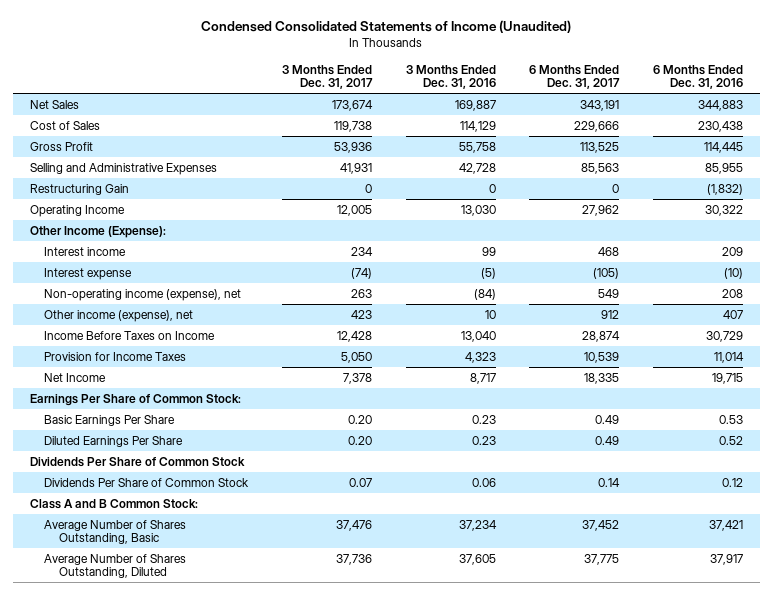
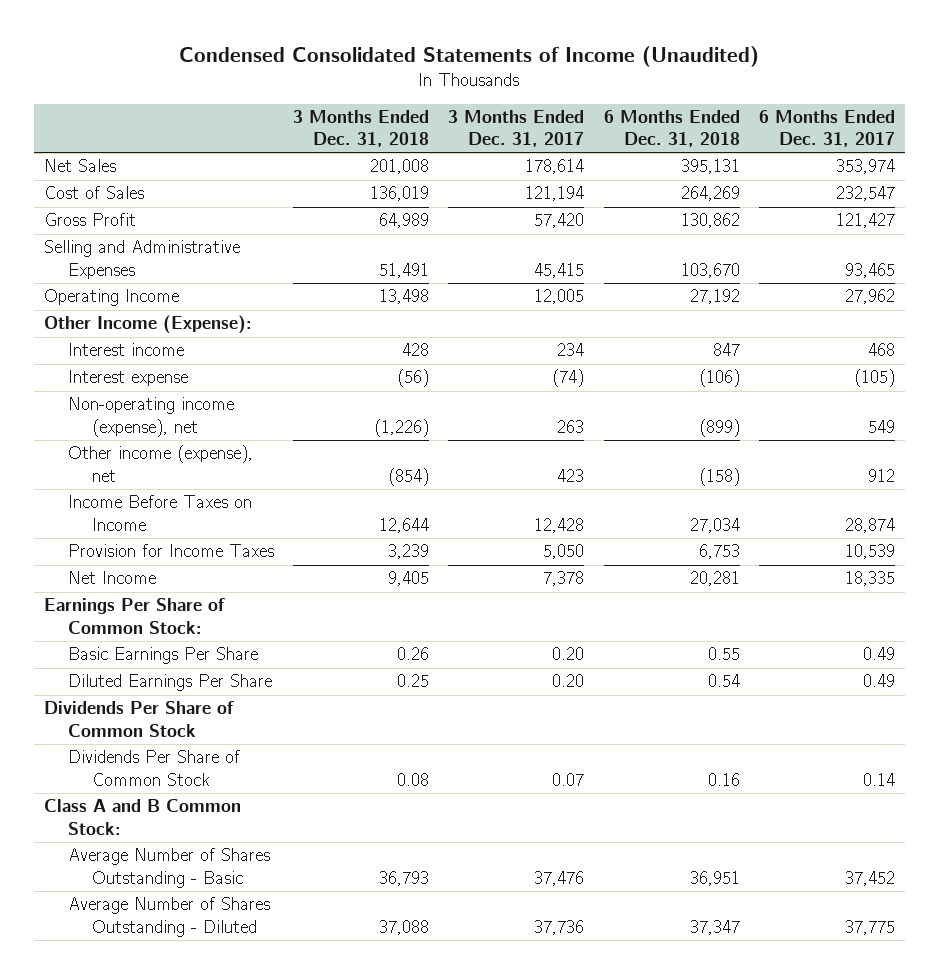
[405,64,496,90] 3 Months Ended Dec. 31, 2016 -> none
[653,64,744,90] 6 Months Ended Dec. 31, 2016 -> none
none -> [293,110,430,148] 3 Months Ended Dec. 31, 2018
none -> [603,110,740,148] 6 Months Ended Dec. 31, 2018
[29,183,129,195] Restructuring Gain -> none
[331,99,373,111] 173,674 -> [525,159,585,175] 178,614
[580,99,620,111] 343,191 -> [835,159,895,175] 353,974
[333,120,372,132] 119,738 -> [525,186,585,202] 121,194
[574,120,620,132] 229,666 -> [835,186,895,202] 232,547
[333,141,372,153] 53,936 -> [534,213,585,229] 57,420
[580,141,620,153] 113,525 -> [835,213,895,229] 121,427
[339,162,372,174] 41,931 -> [534,262,585,278] 45,415
[581,162,620,174] 85,563 -> [844,262,895,278] 93,465
[44,519,187,545] Average Number of Shares Outstanding, Basic -> [67,848,270,888] Average Number of Shares Outstanding - Basic
[44,553,187,579] Average Number of Shares Outstanding, Diluted -> [67,897,270,937] Average Number of Shares Outstanding - Diluted

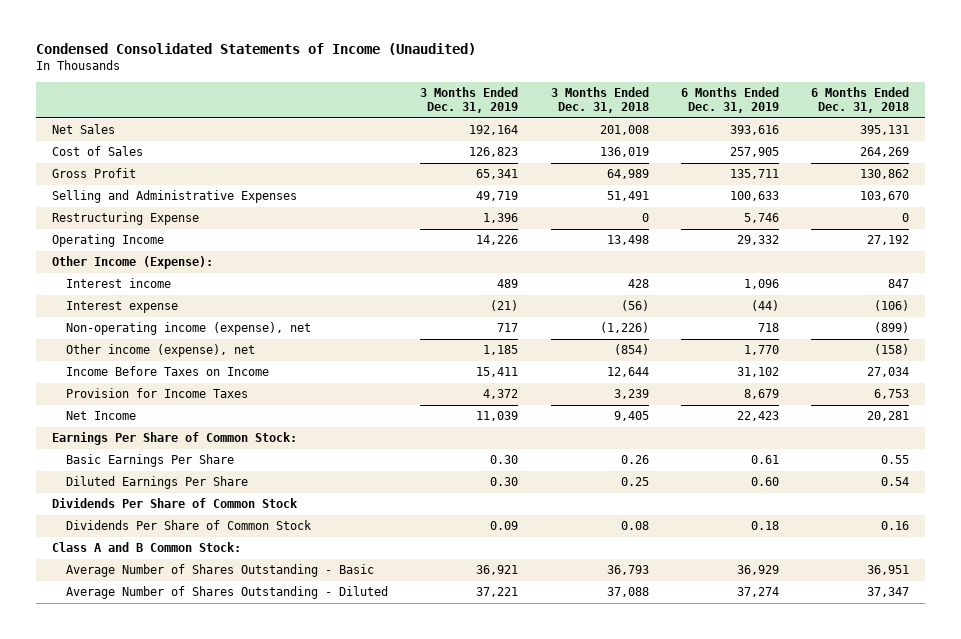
[448,110,585,148] 3 Months Ended Dec. 31, 2017 -> none
[758,110,895,148] 6 Months Ended Dec. 31, 2017 -> none
none -> [420,86,519,113] 3 Months Ended Dec. 31, 2019
none -> [680,86,779,113] 6 Months Ended Dec. 31, 2019
none -> [52,212,200,226] Restructuring Expense

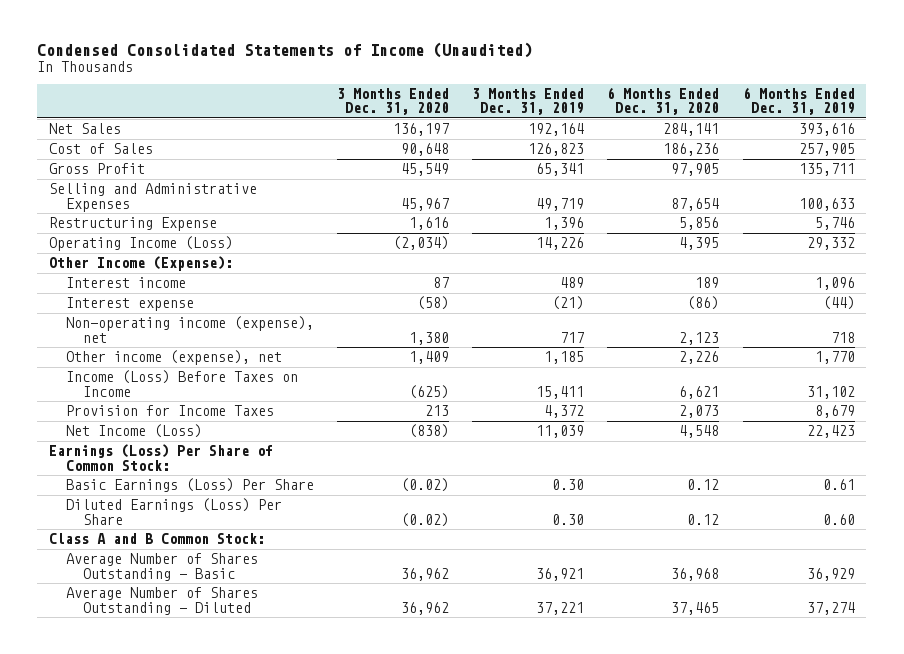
[550,86,649,113] 3 Months Ended Dec. 31, 2018 -> none
[810,86,909,113] 6 Months Ended Dec. 31, 2018 -> none
none -> [337,88,450,116] 3 Months Ended Dec. 31, 2020
none -> [607,87,720,116] 6 Months Ended Dec. 31, 2020
[52,234,165,248] Operating Income -> [48,236,233,252] Operating Income (Loss)
[66,366,270,377] Income Before Taxes on Income -> [65,370,298,397] Income (Loss) Before Taxes on Income
[52,498,299,509] Dividends Per Share of Common Stock -> none
[66,520,313,531] Dividends Per Share of Common Stock -> none
[66,411,137,421] Net Income -> [65,424,202,439] Net Income (Loss)
[52,432,298,446] Earnings Per Share of Common Stock: -> [48,444,273,471] Earnings (Loss) Per Share of Common Stock:
[66,454,235,468] Basic Earnings Per Share -> [65,478,314,493] Basic Earnings (Loss) Per Share
[66,476,249,490] Diluted Earnings Per Share -> [65,498,282,525] Diluted Earnings (Loss) Per Share

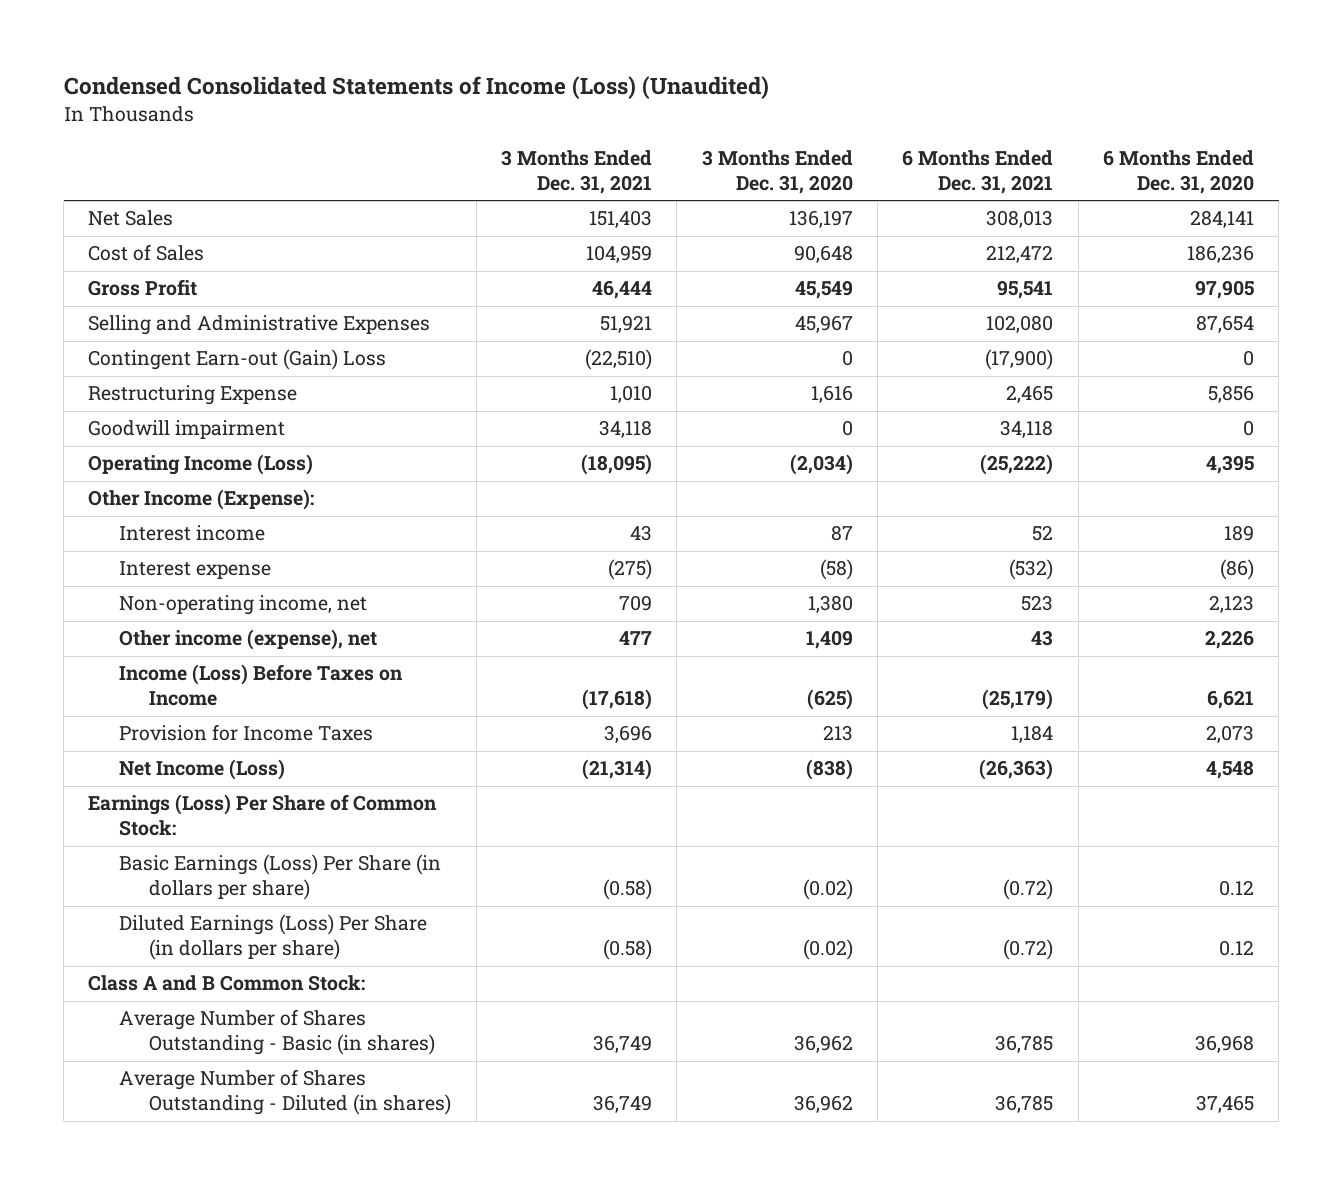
[37,41,533,58] Condensed Consolidated Statements of Income (Unaudited) -> [63,76,769,100] Condensed Consolidated Statements of Income (Loss) (Unaudited)
[472,88,585,116] 3 Months Ended Dec. 31, 2019 -> none
[742,87,855,116] 6 Months Ended Dec. 31, 2019 -> none
none -> [500,149,652,194] 3 Months Ended Dec. 31, 2021
none -> [902,149,1054,194] 6 Months Ended Dec. 31, 2021
none -> [88,349,387,371] Contingent Earn-out (Gain) Loss
none -> [88,420,286,440] Goodwill impairment
[65,316,314,343] Non-operating income (expense), net -> [118,595,367,616] Non-operating income, net
[65,478,314,493] Basic Earnings (Loss) Per Share -> [118,854,441,901] Basic Earnings (Loss) Per Share (in dollars per share)
[65,498,282,525] Diluted Earnings (Loss) Per Share -> [118,914,427,961] Diluted Earnings (Loss) Per Share (in dollars per share)
[65,553,258,581] Average Number of Shares Outstanding - Basic -> [118,1009,436,1056] Average Number of Shares Outstanding - Basic (in shares)
[65,587,258,615] Average Number of Shares Outstanding - Diluted -> [118,1069,452,1116] Average Number of Shares Outstanding - Diluted (in shares)

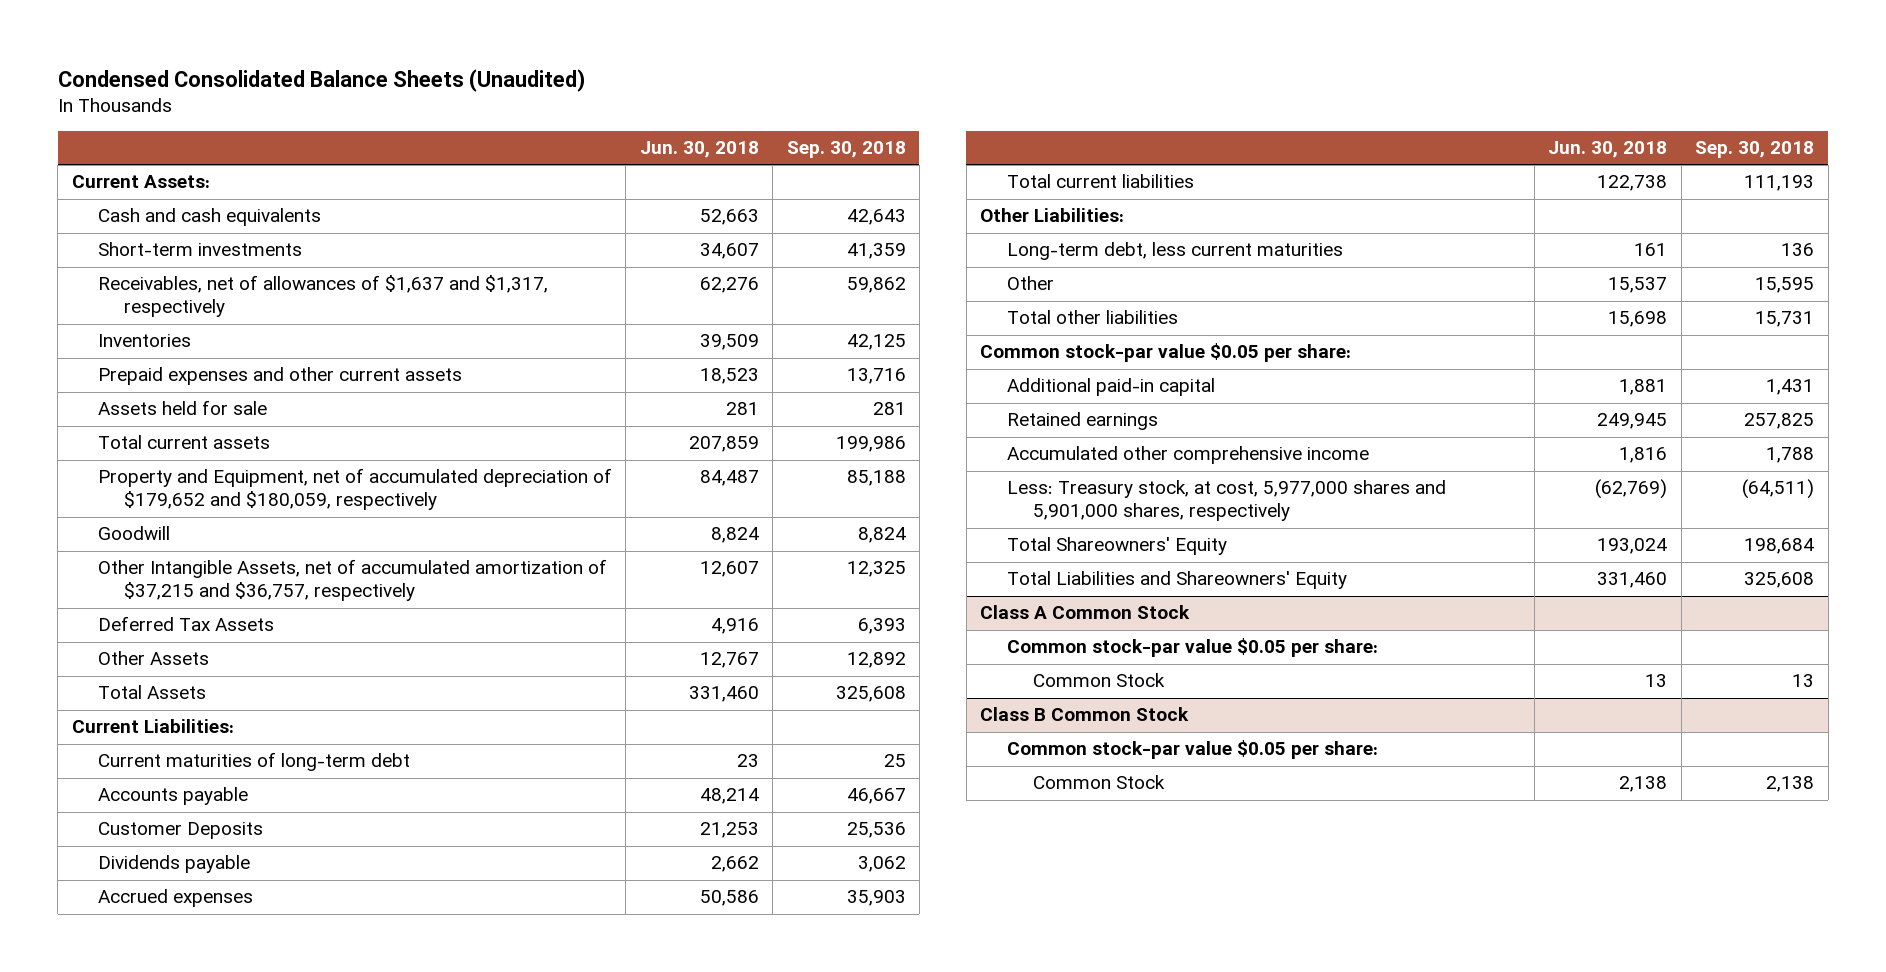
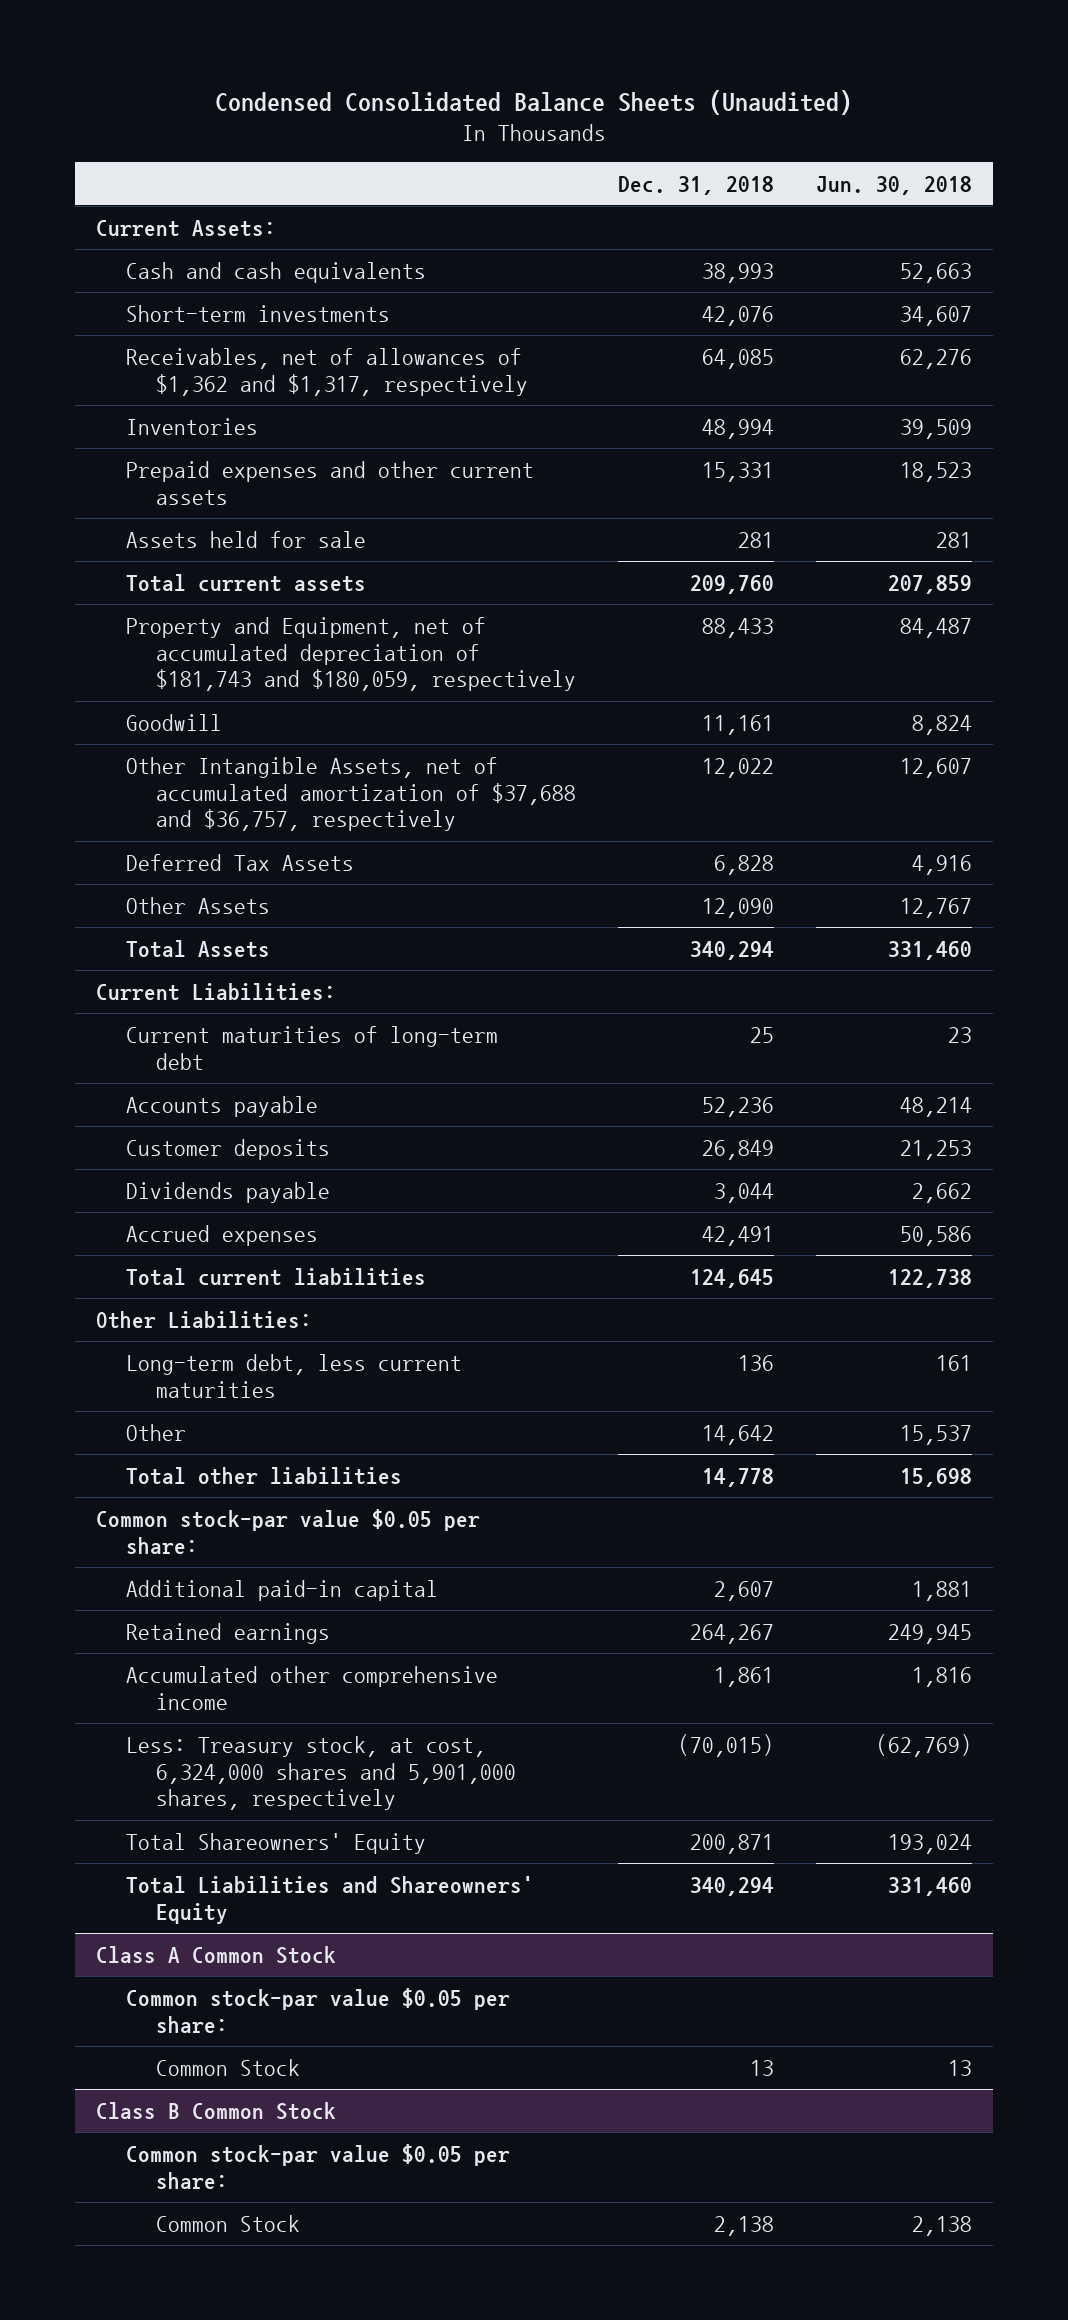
[786,141,906,159] Sep. 30, 2018 -> none
none -> [617,175,774,195] Dec. 31, 2018
[97,275,548,318] Receivables, net of allowances of $1,637 and $1,317, respectively -> [125,347,528,396] Receivables, net of allowances of $1,362 and $1,317, respectively
[97,468,612,511] Property and Equipment, net of accumulated depreciation of $179,652 and $180,059, respectively -> [125,616,576,692] Property and Equipment, net of accumulated depreciation of $181,743 and $180,059, respectively
[97,559,607,602] Other Intangible Assets, net of accumulated amortization of $37,215 and $36,757, respectively -> [125,756,576,832] Other Intangible Assets, net of accumulated amortization of $37,688 and $36,757, respectively
[97,822,263,840] Customer Deposits -> [125,1138,330,1160] Customer deposits
[1006,480,1446,522] Less: Treasury stock, at cost, 5,977,000 shares and 5,901,000 shares, respectively -> [125,1735,516,1811] Less: Treasury stock, at cost, 6,324,000 shares and 5,901,000 shares, respectively

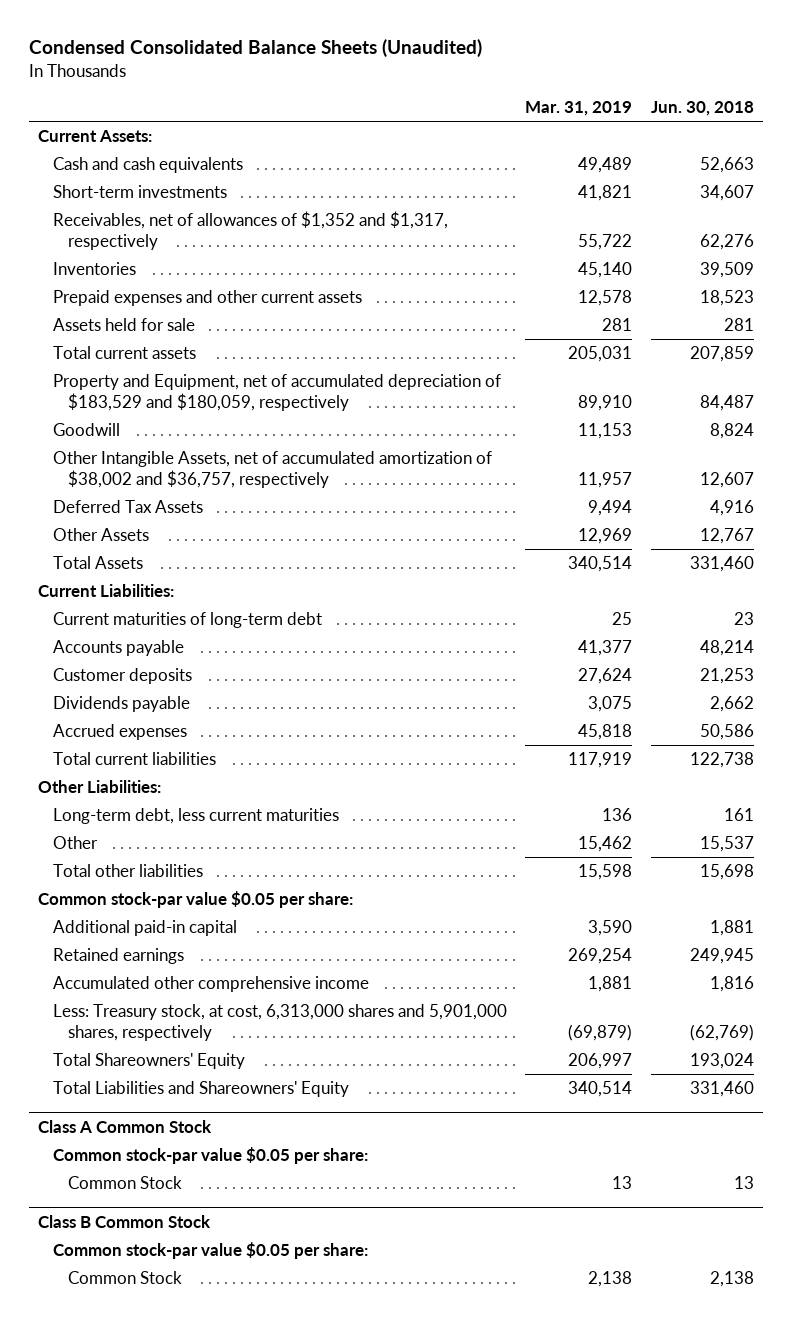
[617,175,774,195] Dec. 31, 2018 -> none
none -> [525,101,633,117] Mar. 31, 2019
[125,347,528,396] Receivables, net of allowances of $1,362 and $1,317, respectively -> [52,210,448,251] Receivables, net of allowances of $1,352 and $1,317, respectively
[125,616,576,692] Property and Equipment, net of accumulated depreciation of $181,743 and $180,059, respectively -> [52,373,501,412] Property and Equipment, net of accumulated depreciation of $183,529 and $180,059, respectively
[125,756,576,832] Other Intangible Assets, net of accumulated amortization of $37,688 and $36,757, respectively -> [52,450,492,489] Other Intangible Assets, net of accumulated amortization of $38,002 and $36,757, respectively
[125,1735,516,1811] Less: Treasury stock, at cost, 6,324,000 shares and 5,901,000 shares, respectively -> [52,1003,507,1042] Less: Treasury stock, at cost, 6,313,000 shares and 5,901,000 shares, respectively

